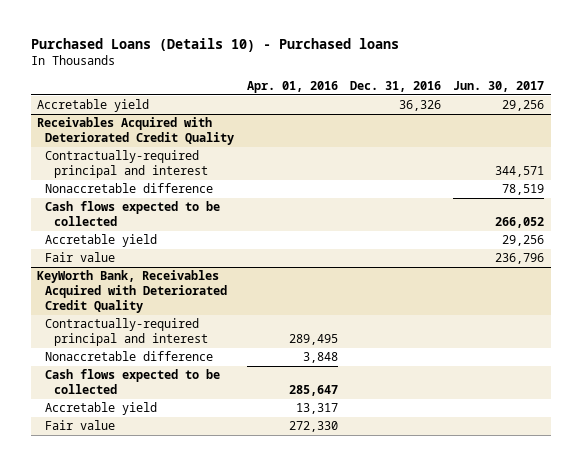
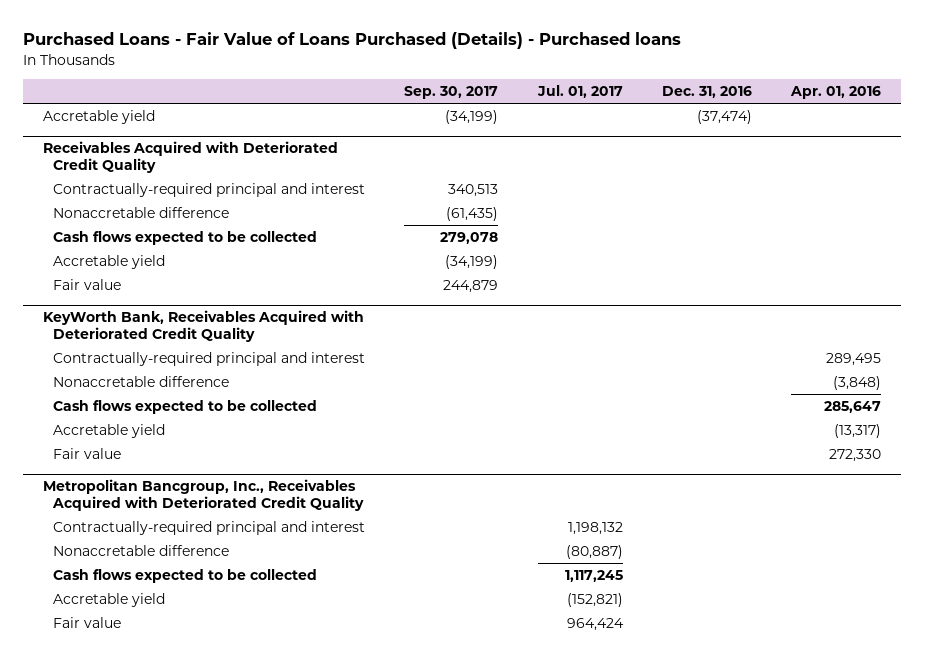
[30,37,399,52] Purchased Loans (Details 10) - Purchased loans -> [23,32,682,50] Purchased Loans - Fair Value of Loans Purchased (Details) - Purchased loans
[453,80,545,92] Jun. 30, 2017 -> none
none -> [404,86,499,100] Sep. 30, 2017
none -> [536,85,623,99] Jul. 01, 2017
[398,100,441,112] 36,326 -> [697,110,753,125] (37,474)
[302,352,338,364] 3,848 -> [833,376,882,391] (3,848)
[295,403,338,415] 13,317 -> [834,424,882,439] (13,317)
none -> [43,479,365,511] Metropolitan Bancgroup, Inc., Receivables Acquired with Deteriorated Credit Quality
none -> [53,521,366,536] Contractually-required principal and interest
none -> [53,545,230,557] Nonaccretable difference
none -> [53,569,318,584] Cash flows expected to be collected
none -> [53,593,166,608] Accretable yield
none -> [53,617,122,629] Fair value

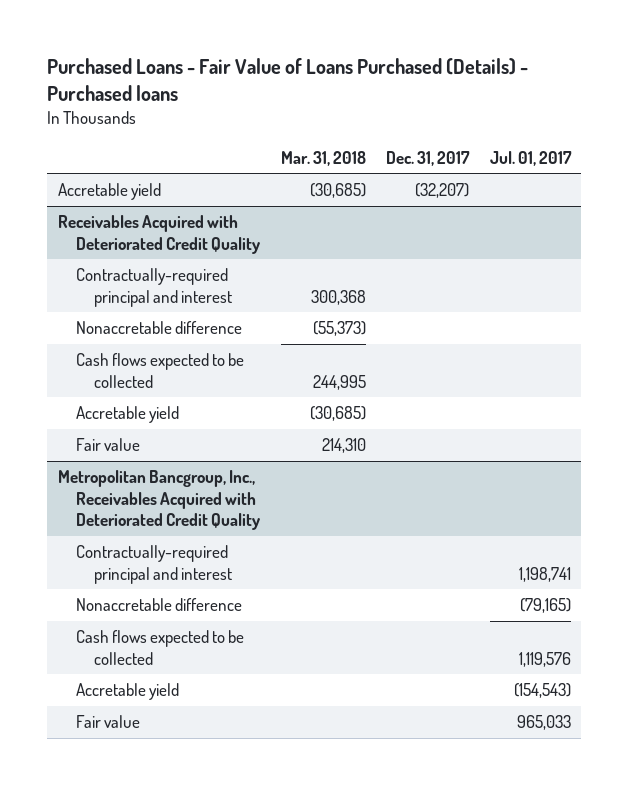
[404,86,499,100] Sep. 30, 2017 -> none
[662,86,753,99] Dec. 31, 2016 -> none
[790,86,882,100] Apr. 01, 2016 -> none
none -> [280,150,366,166] Mar. 31, 2018
none -> [386,150,471,166] Dec. 31, 2017
[43,310,365,342] KeyWorth Bank, Receivables Acquired with Deteriorated Credit Quality -> none
[53,352,366,367] Contractually-required principal and interest -> none
[53,376,230,388] Nonaccretable difference -> none
[53,400,318,415] Cash flows expected to be collected -> none
[53,424,166,439] Accretable yield -> none
[53,448,122,460] Fair value -> none
[567,522,623,536] 1,198,132 -> [519,566,572,582] 1,198,741
[565,545,623,560] (80,887) -> [520,598,572,614] (79,165)
[564,570,623,583] 1,117,245 -> [519,651,572,667] 1,119,576
[566,593,623,608] (152,821) -> [514,683,572,699] (154,543)
[566,618,624,632] 964,424 -> [517,715,572,731] 965,033

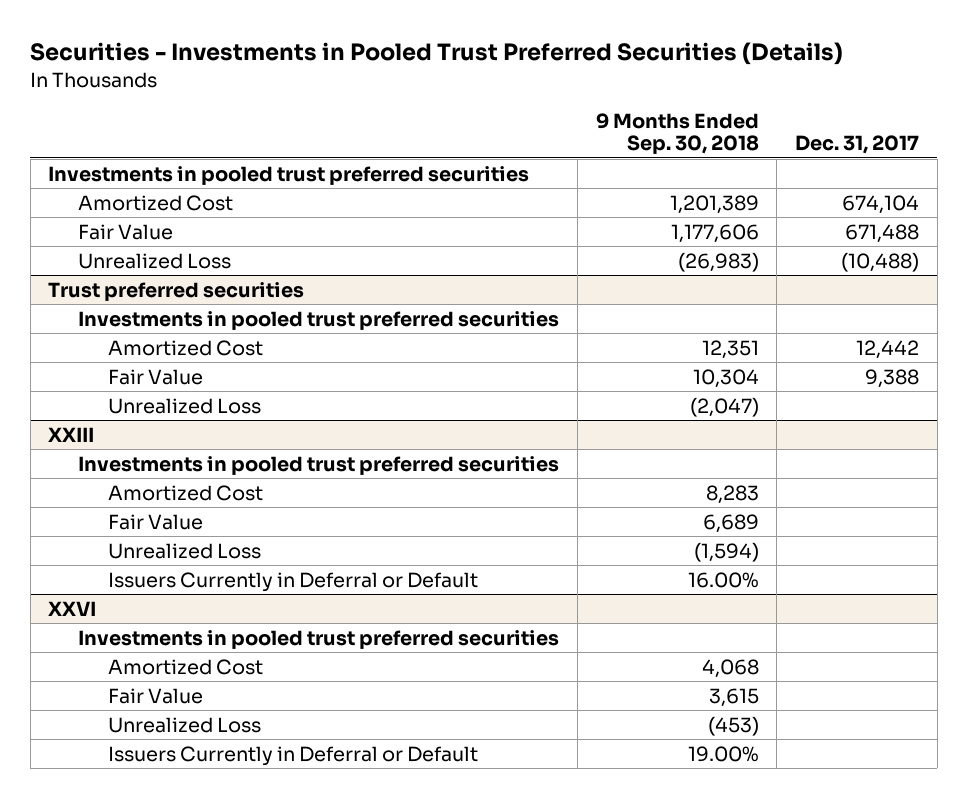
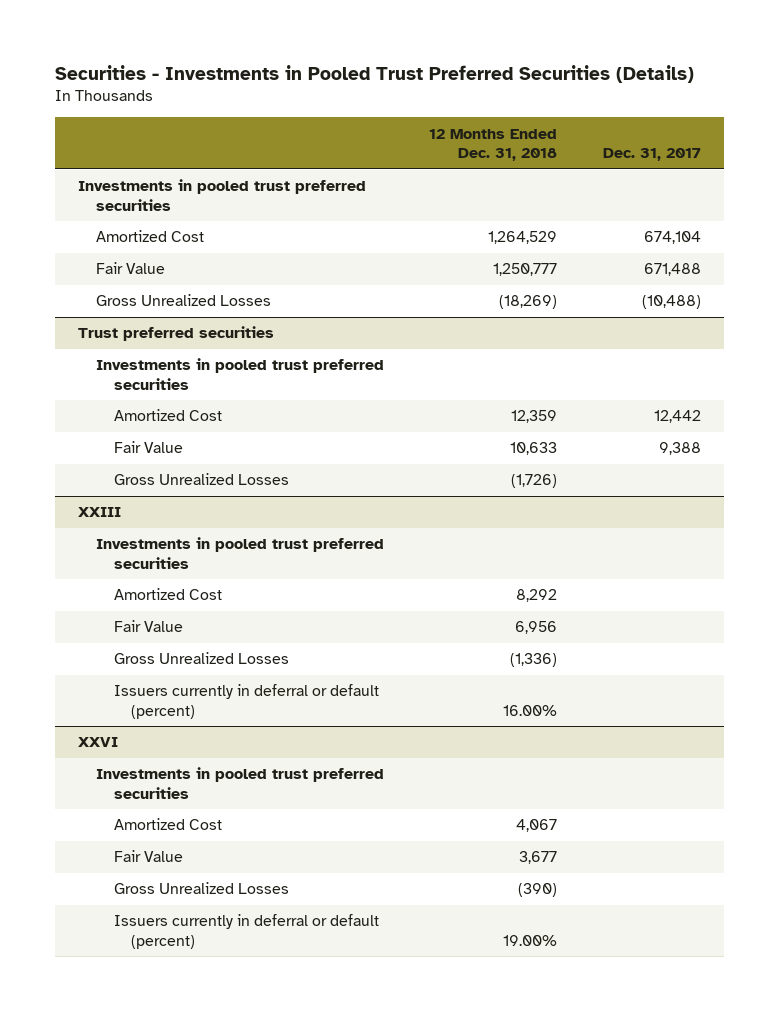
[595,112,759,155] 9 Months Ended Sep. 30, 2018 -> none
none -> [429,128,558,162] 12 Months Ended Dec. 31, 2018
[78,252,232,269] Unrealized Loss -> [95,294,271,307] Gross Unrealized Losses
[108,397,262,414] Unrealized Loss -> [113,473,289,486] Gross Unrealized Losses
[108,542,262,559] Unrealized Loss -> [113,652,289,665] Gross Unrealized Losses
[108,571,479,592] Issuers Currently in Deferral or Default -> [113,684,379,719] Issuers currently in deferral or default (percent)
[108,716,262,733] Unrealized Loss -> [113,882,289,895] Gross Unrealized Losses
[108,745,479,766] Issuers Currently in Deferral or Default -> [113,914,379,949] Issuers currently in deferral or default (percent)

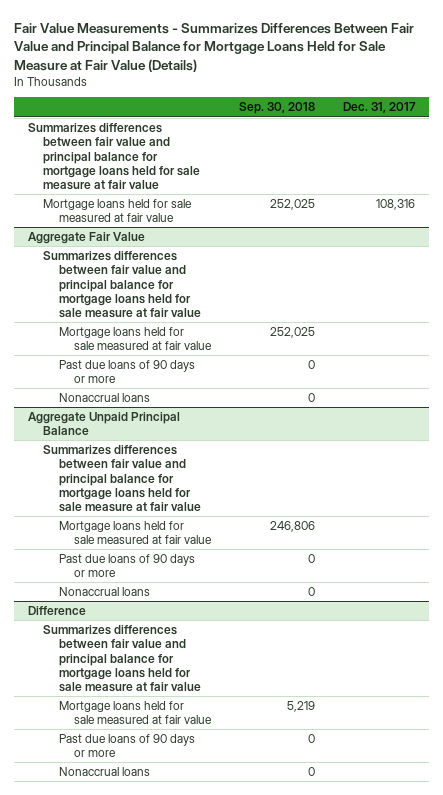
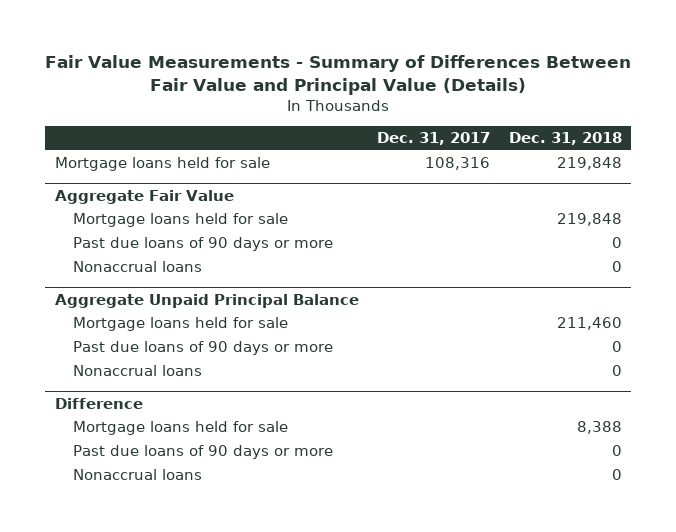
[14,22,415,72] Fair Value Measurements - Summarizes Differences Between Fair Value and Principal Balance for Mortgage Loans Held for Sale Measure at Fair Value (Details) -> [45,55,632,96] Fair Value Measurements - Summary of Differences Between Fair Value and Principal Value (Details)
[238,102,315,115] Sep. 30, 2018 -> none
none -> [508,132,622,146] Dec. 31, 2018
[28,122,201,191] Summarizes differences between fair value and principal balance for mortgage loans held for sale measure at fair value -> none
[43,198,193,223] Mortgage loans held for sale measured at fair value -> [54,157,270,172] Mortgage loans held for sale
[43,250,201,319] Summarizes differences between fair value and principal balance for mortgage loans held for sale measure at fair value -> none
[58,326,212,351] Mortgage loans held for sale measured at fair value -> [72,213,288,228] Mortgage loans held for sale
[43,444,201,513] Summarizes differences between fair value and principal balance for mortgage loans held for sale measure at fair value -> none
[58,520,212,545] Mortgage loans held for sale measured at fair value -> [72,317,288,332] Mortgage loans held for sale
[43,624,201,693] Summarizes differences between fair value and principal balance for mortgage loans held for sale measure at fair value -> none
[58,700,212,725] Mortgage loans held for sale measured at fair value -> [72,421,288,436] Mortgage loans held for sale

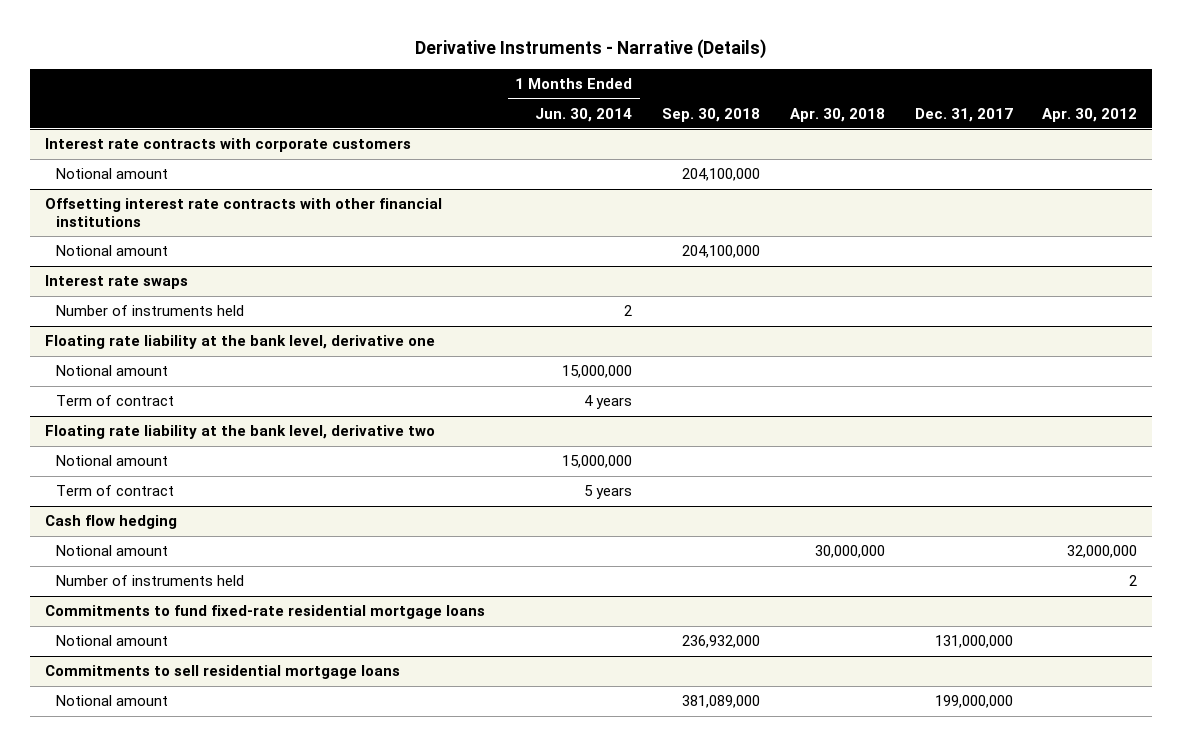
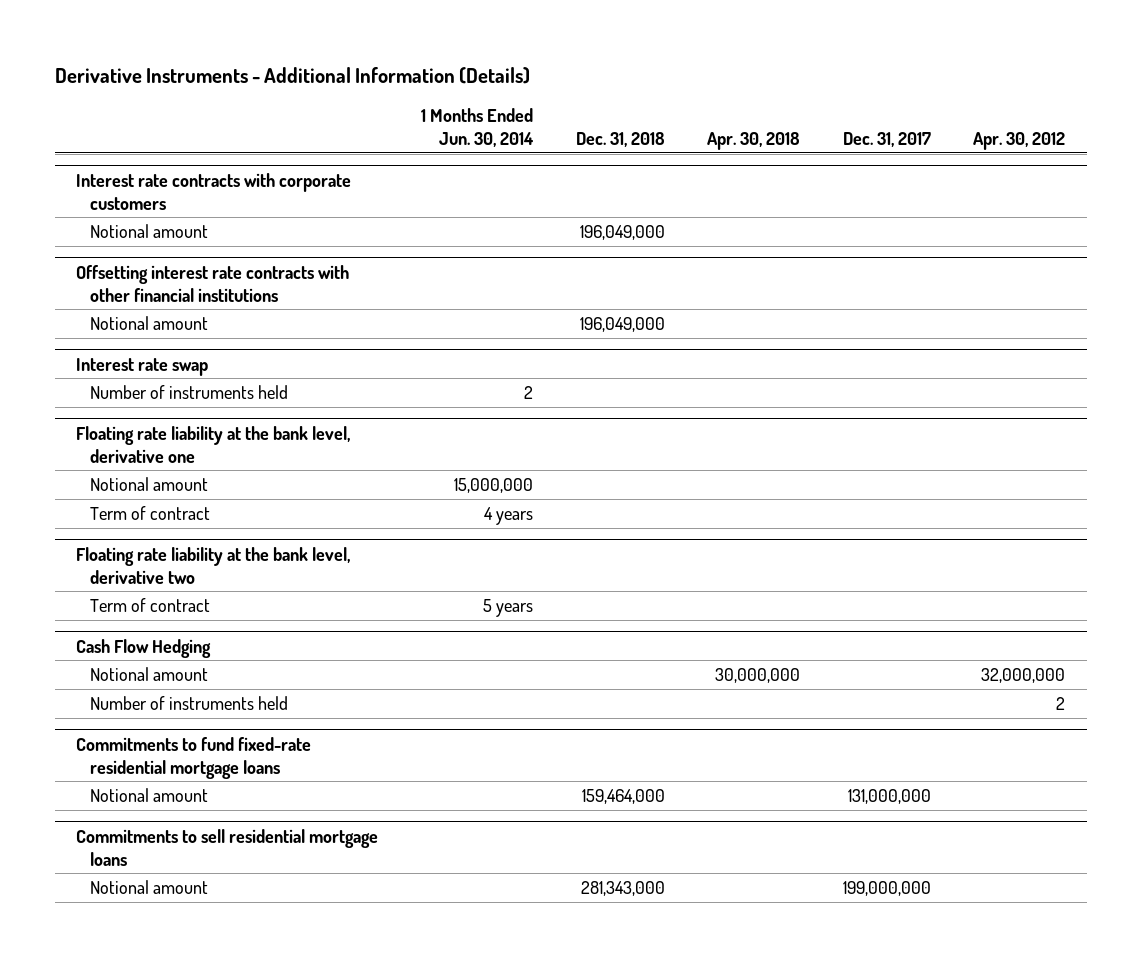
[415,38,767,59] Derivative Instruments - Narrative (Details) -> [55,66,531,84] Derivative Instruments - Additional Information (Details)
[661,107,760,122] Sep. 30, 2018 -> none
none -> [575,132,665,148] Dec. 31, 2018
[45,275,189,290] Interest rate swaps -> [76,357,209,376] Interest rate swap
[56,455,169,467] Notional amount -> none
[45,515,178,530] Cash flow hedging -> [76,638,212,658] Cash Flow Hedging

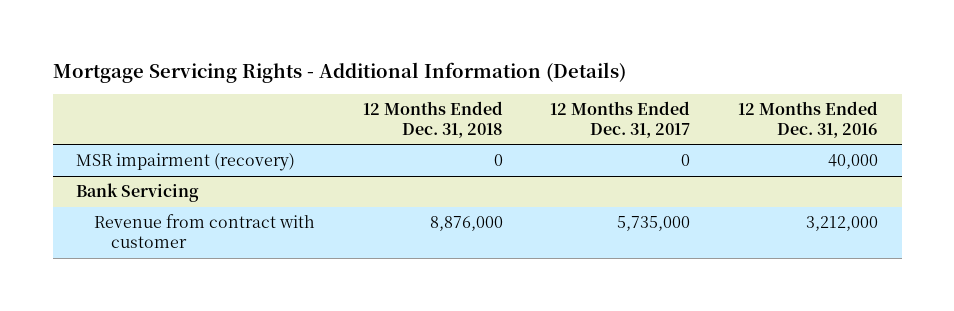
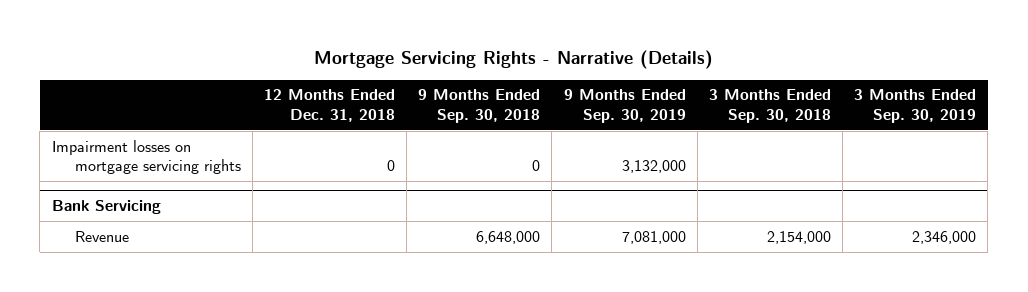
[52,61,626,83] Mortgage Servicing Rights - Additional Information (Details) -> [313,50,713,70] Mortgage Servicing Rights - Narrative (Details)
[550,101,691,138] 12 Months Ended Dec. 31, 2017 -> none
[738,101,879,138] 12 Months Ended Dec. 31, 2016 -> none
none -> [418,89,541,123] 9 Months Ended Sep. 30, 2018
none -> [563,89,686,123] 9 Months Ended Sep. 30, 2019
none -> [708,89,831,123] 3 Months Ended Sep. 30, 2018
none -> [854,89,977,123] 3 Months Ended Sep. 30, 2019
[76,153,296,172] MSR impairment (recovery) -> [51,139,241,175] Impairment losses on mortgage servicing rights
[93,214,315,248] Revenue from contract with customer -> none
none -> [74,230,129,242] Revenue

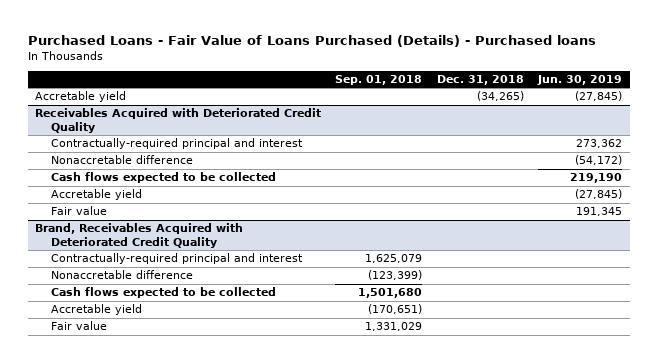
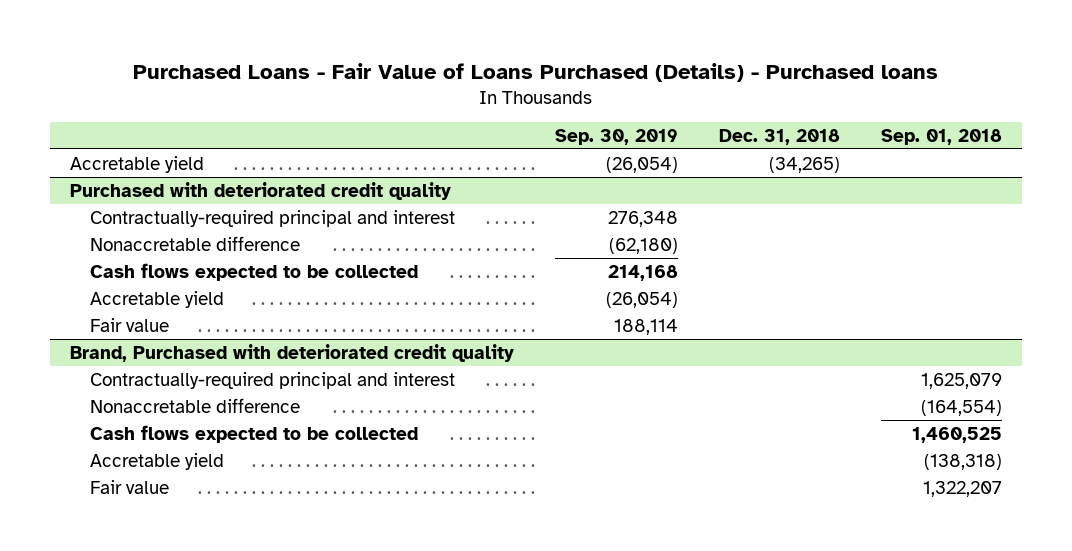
[537,75,623,86] Jun. 30, 2019 -> none
none -> [555,128,679,145] Sep. 30, 2019
[34,108,321,133] Receivables Acquired with Deteriorated Credit Quality -> [70,181,452,200] Purchased with deteriorated credit quality
[34,223,243,248] Brand, Receivables Acquired with Deteriorated Credit Quality -> [70,343,515,362] Brand, Purchased with deteriorated credit quality
[368,270,423,281] (123,399) -> [920,399,1002,416] (164,554)
[358,288,423,299] 1,501,680 -> [911,426,1002,443] 1,460,525
[368,304,423,315] (170,651) -> [923,453,1002,470] (138,318)
[365,322,423,332] 1,331,029 -> [922,480,1002,497] 1,322,207

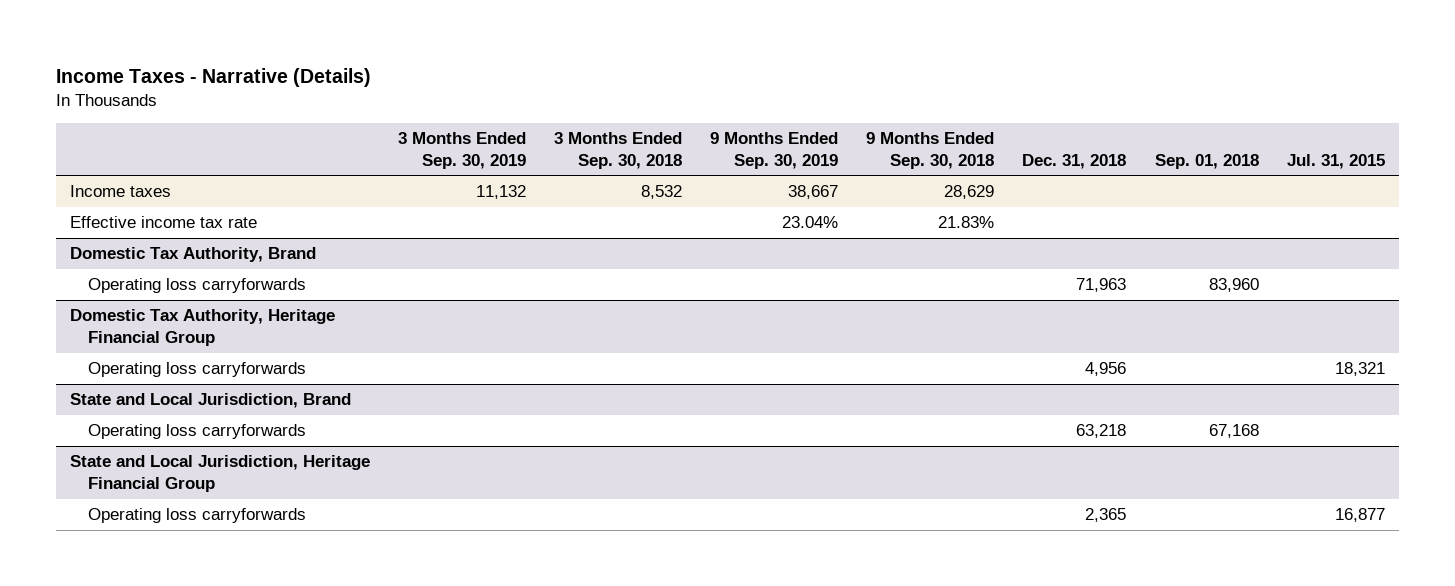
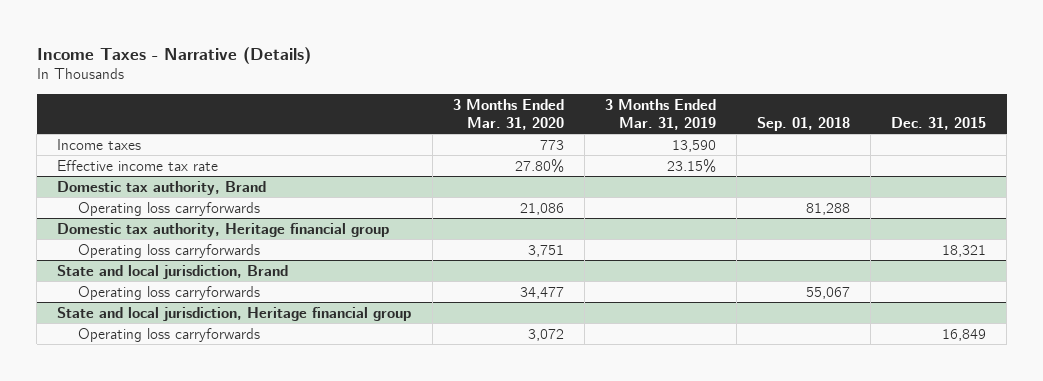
[398,132,527,169] 3 Months Ended Sep. 30, 2019 -> none
[554,132,683,169] 3 Months Ended Sep. 30, 2018 -> none
[710,132,839,169] 9 Months Ended Sep. 30, 2019 -> none
[866,132,995,169] 9 Months Ended Sep. 30, 2018 -> none
[1022,153,1127,169] Dec. 31, 2018 -> none
[1286,153,1385,169] Jul. 31, 2015 -> none
none -> [452,98,564,130] 3 Months Ended Mar. 31, 2020
none -> [604,98,716,130] 3 Months Ended Mar. 31, 2019
none -> [890,116,986,130] Dec. 31, 2015
[70,247,317,263] Domestic Tax Authority, Brand -> [57,180,267,195] Domestic tax authority, Brand
[1208,278,1259,293] 83,960 -> [805,202,850,215] 81,288
[70,309,336,347] Domestic Tax Authority, Heritage Financial Group -> [57,222,390,237] Domestic tax authority, Heritage financial group
[70,393,352,409] State and Local Jurisdiction, Brand -> [57,264,289,279] State and local jurisdiction, Brand
[1208,424,1259,439] 67,168 -> [805,286,850,299] 55,067
[70,455,371,493] State and Local Jurisdiction, Heritage Financial Group -> [57,306,412,321] State and local jurisdiction, Heritage financial group

